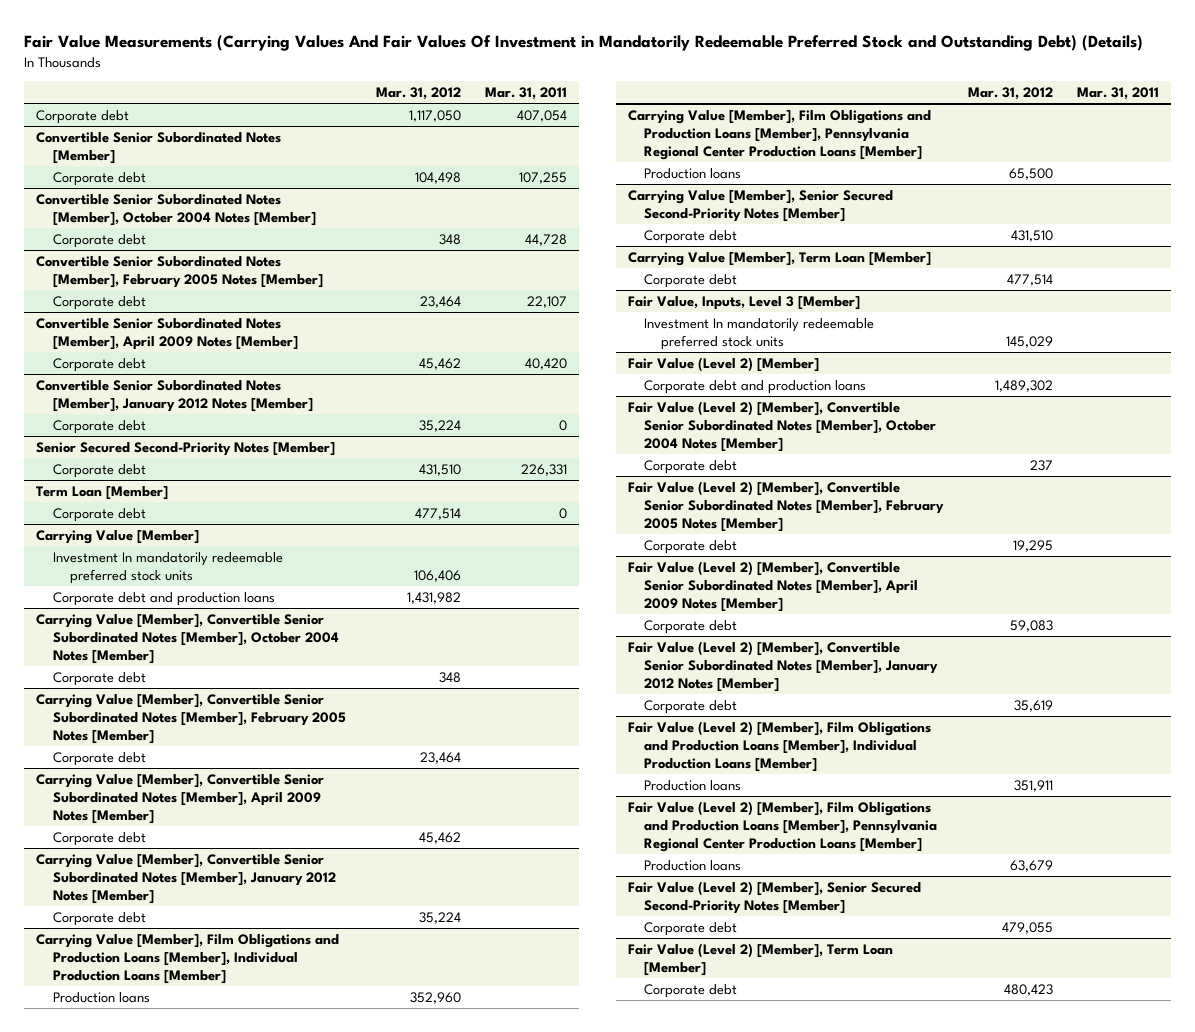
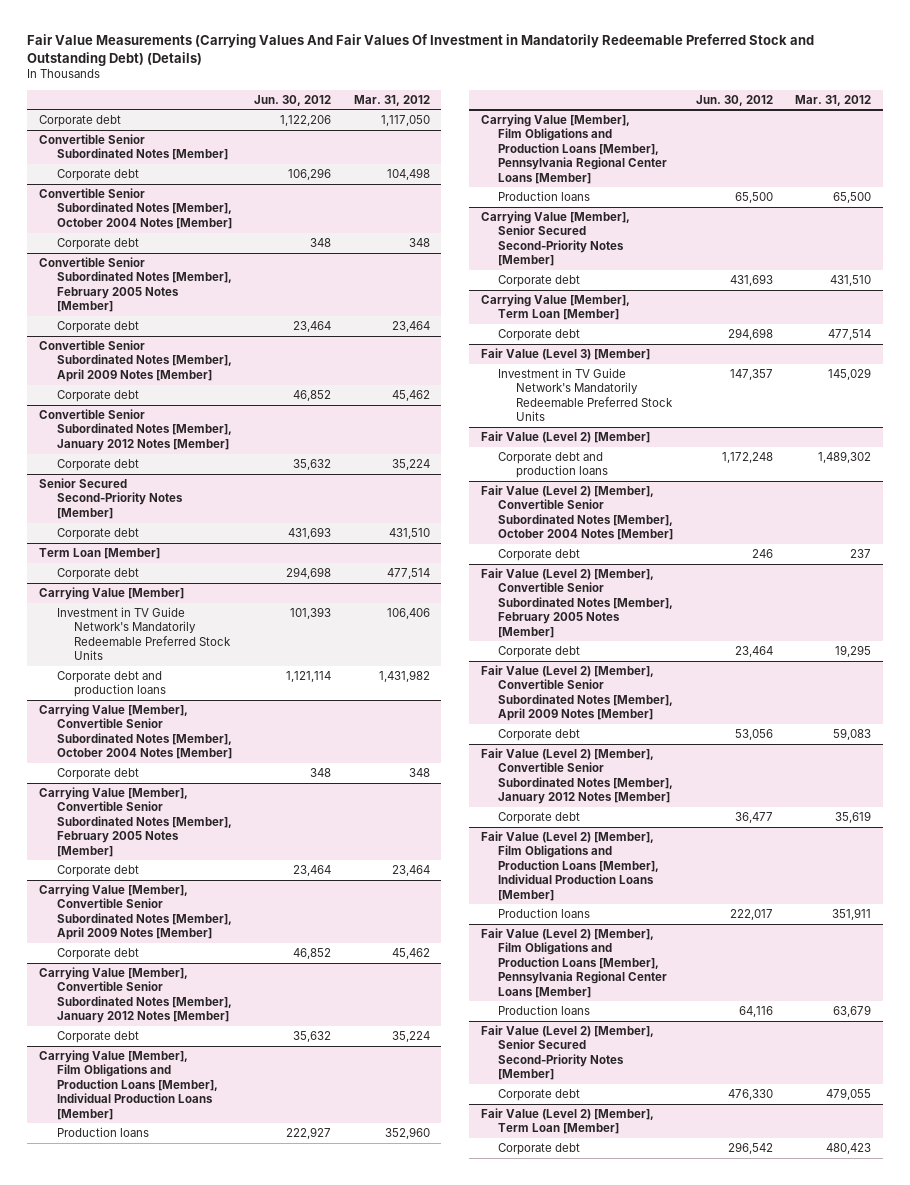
[485,86,568,100] Mar. 31, 2011 -> none
none -> [254,94,332,106] Jun. 30, 2012
[52,551,283,585] Investment In mandatorily redeemable preferred stock units -> [56,607,232,661] Investment in TV Guide Network's Mandatorily Redeemable Preferred Stock Units
[627,109,931,161] Carrying Value [Member], Film Obligations and Production Loans [Member], Pennsylvania Regional Center Production Loans [Member] -> [480,114,668,184] Carrying Value [Member], Film Obligations and Production Loans [Member], Pennsylvania Regional Center Loans [Member]
[627,295,860,310] Fair Value, Inputs, Level 3 [Member] -> [480,348,650,361] Fair Value (Level 3) [Member]
[644,317,875,351] Investment In mandatorily redeemable preferred stock units -> [498,368,674,422] Investment in TV Guide Network's Mandatorily Redeemable Preferred Stock Units
[627,800,938,853] Fair Value (Level 2) [Member], Film Obligations and Production Loans [Member], Pennsylvania Regional Center Production Loans [Member] -> [480,928,668,998] Fair Value (Level 2) [Member], Film Obligations and Production Loans [Member], Pennsylvania Regional Center Loans [Member]

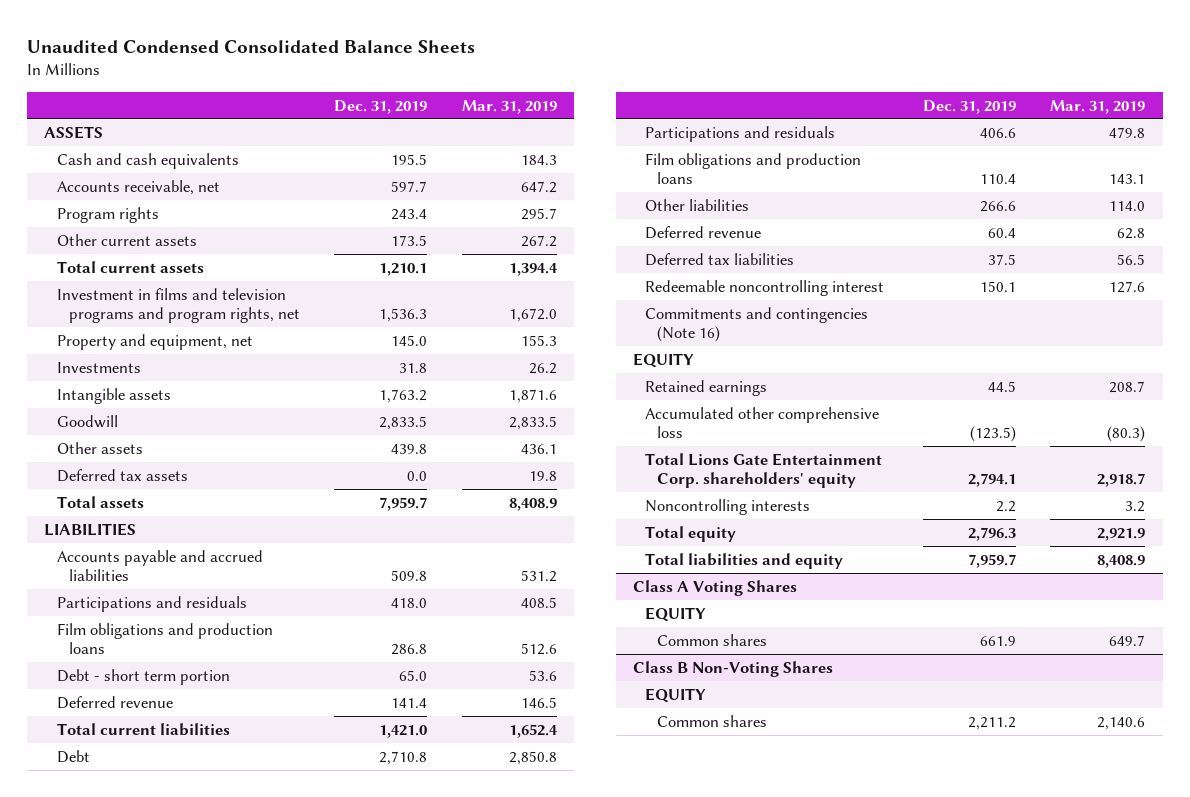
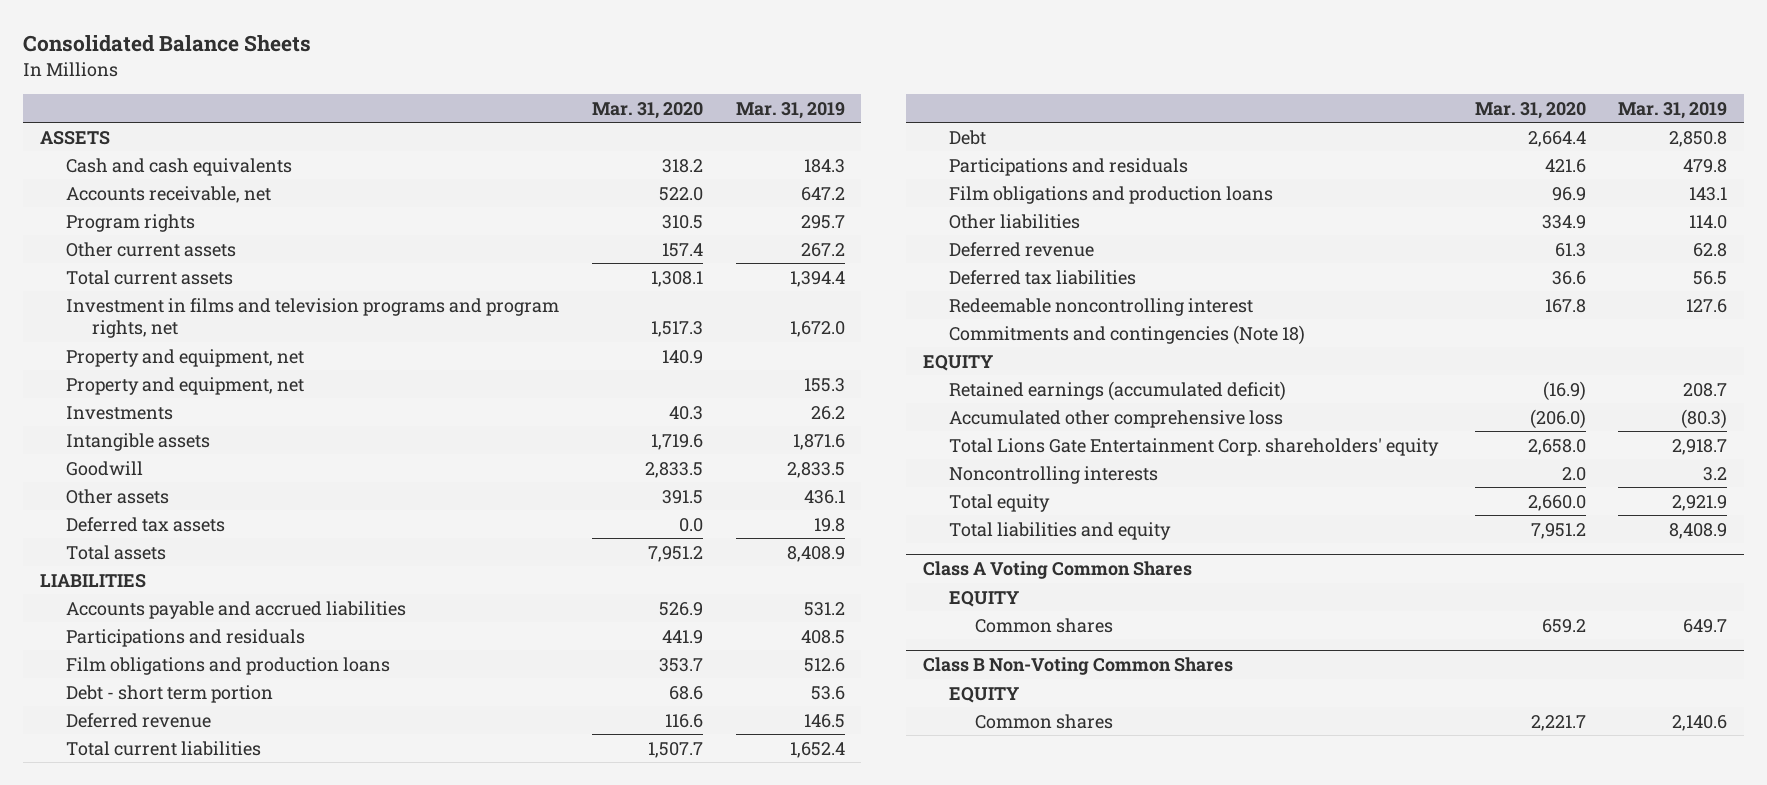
[27,39,476,53] Unaudited Condensed Consolidated Balance Sheets -> [23,35,312,53] Consolidated Balance Sheets
[334,99,428,114] Dec. 31, 2019 -> none
none -> [591,101,703,119] Mar. 31, 2020
none -> [65,348,304,367] Property and equipment, net
[645,306,869,343] Commitments and contingencies (Note 16) -> [948,324,1305,345] Commitments and contingencies (Note 18)
[645,379,768,396] Retained earnings -> [948,380,1286,401] Retained earnings (accumulated deficit)
[632,579,797,596] Class A Voting Shares -> [922,561,1192,580] Class A Voting Common Shares
[632,660,833,677] Class B Non-Voting Shares -> [922,657,1233,676] Class B Non-Voting Common Shares

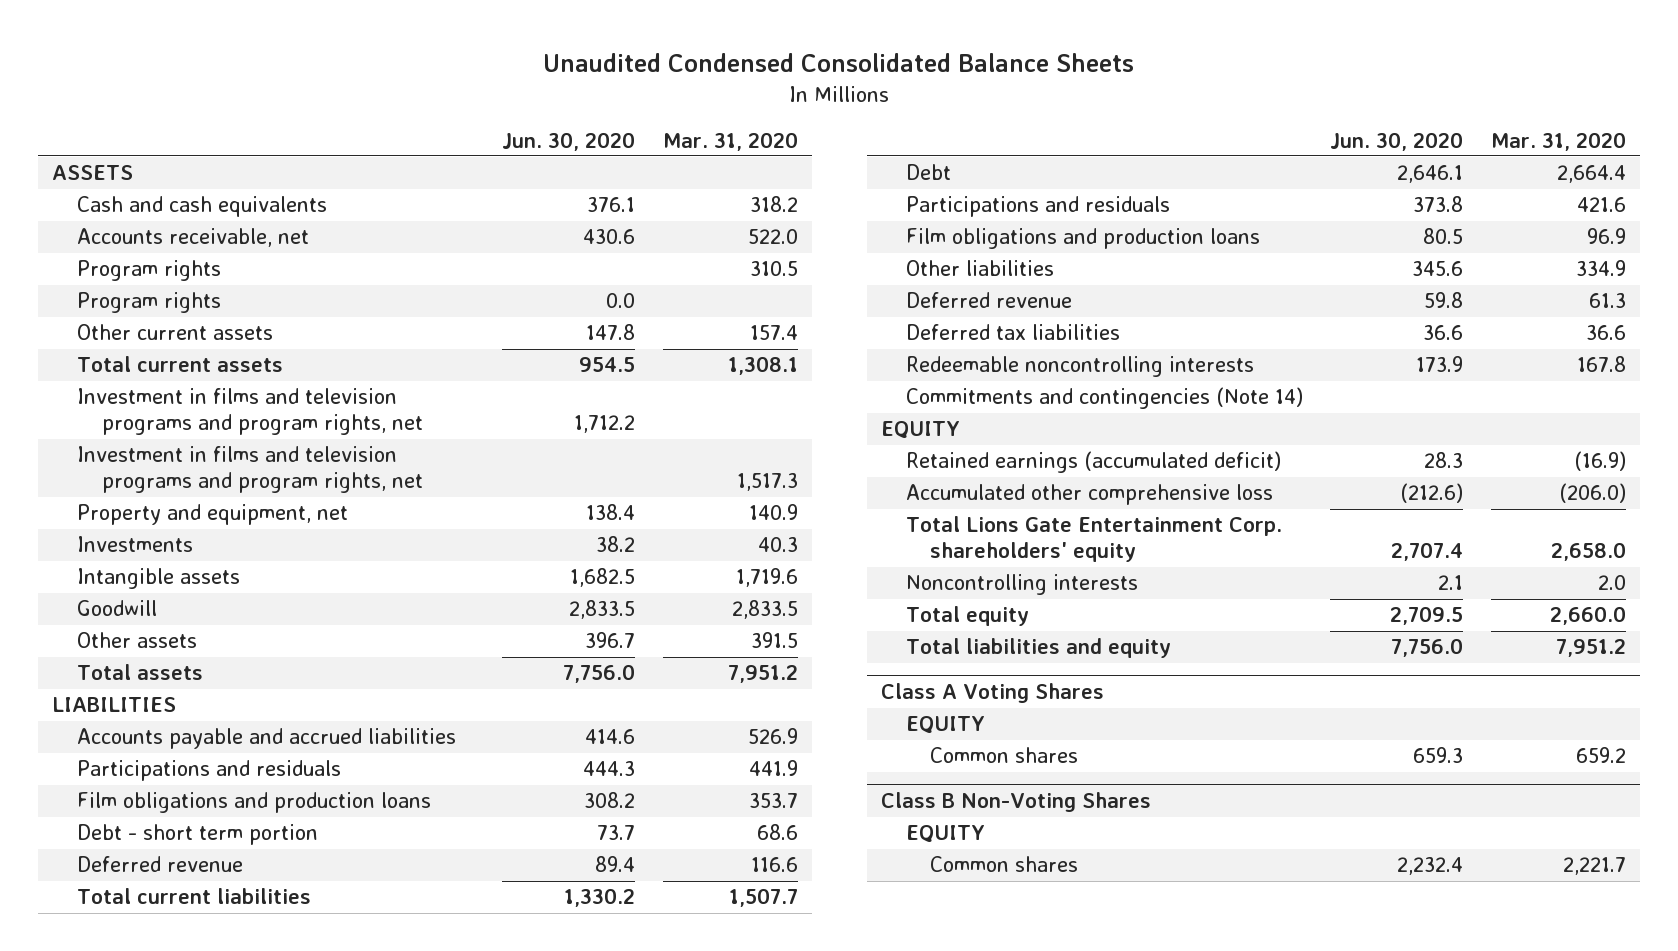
[23,35,312,53] Consolidated Balance Sheets -> [543,53,1135,73] Unaudited Condensed Consolidated Balance Sheets
[735,101,845,119] Mar. 31, 2019 -> none
none -> [501,131,635,151] Jun. 30, 2020
none -> [77,292,222,314] Program rights
none -> [77,388,423,436] Investment in films and television programs and program rights, net
[65,376,304,395] Property and equipment, net -> none
[65,516,225,532] Deferred tax assets -> none
[948,297,1253,316] Redeemable noncontrolling interest -> [905,356,1254,378] Redeemable noncontrolling interests
[948,324,1305,345] Commitments and contingencies (Note 18) -> [905,387,1303,410] Commitments and contingencies (Note 14)
[922,561,1192,580] Class A Voting Common Shares -> [880,683,1104,704] Class A Voting Shares
[922,657,1233,676] Class B Non-Voting Common Shares -> [880,792,1151,813] Class B Non-Voting Shares

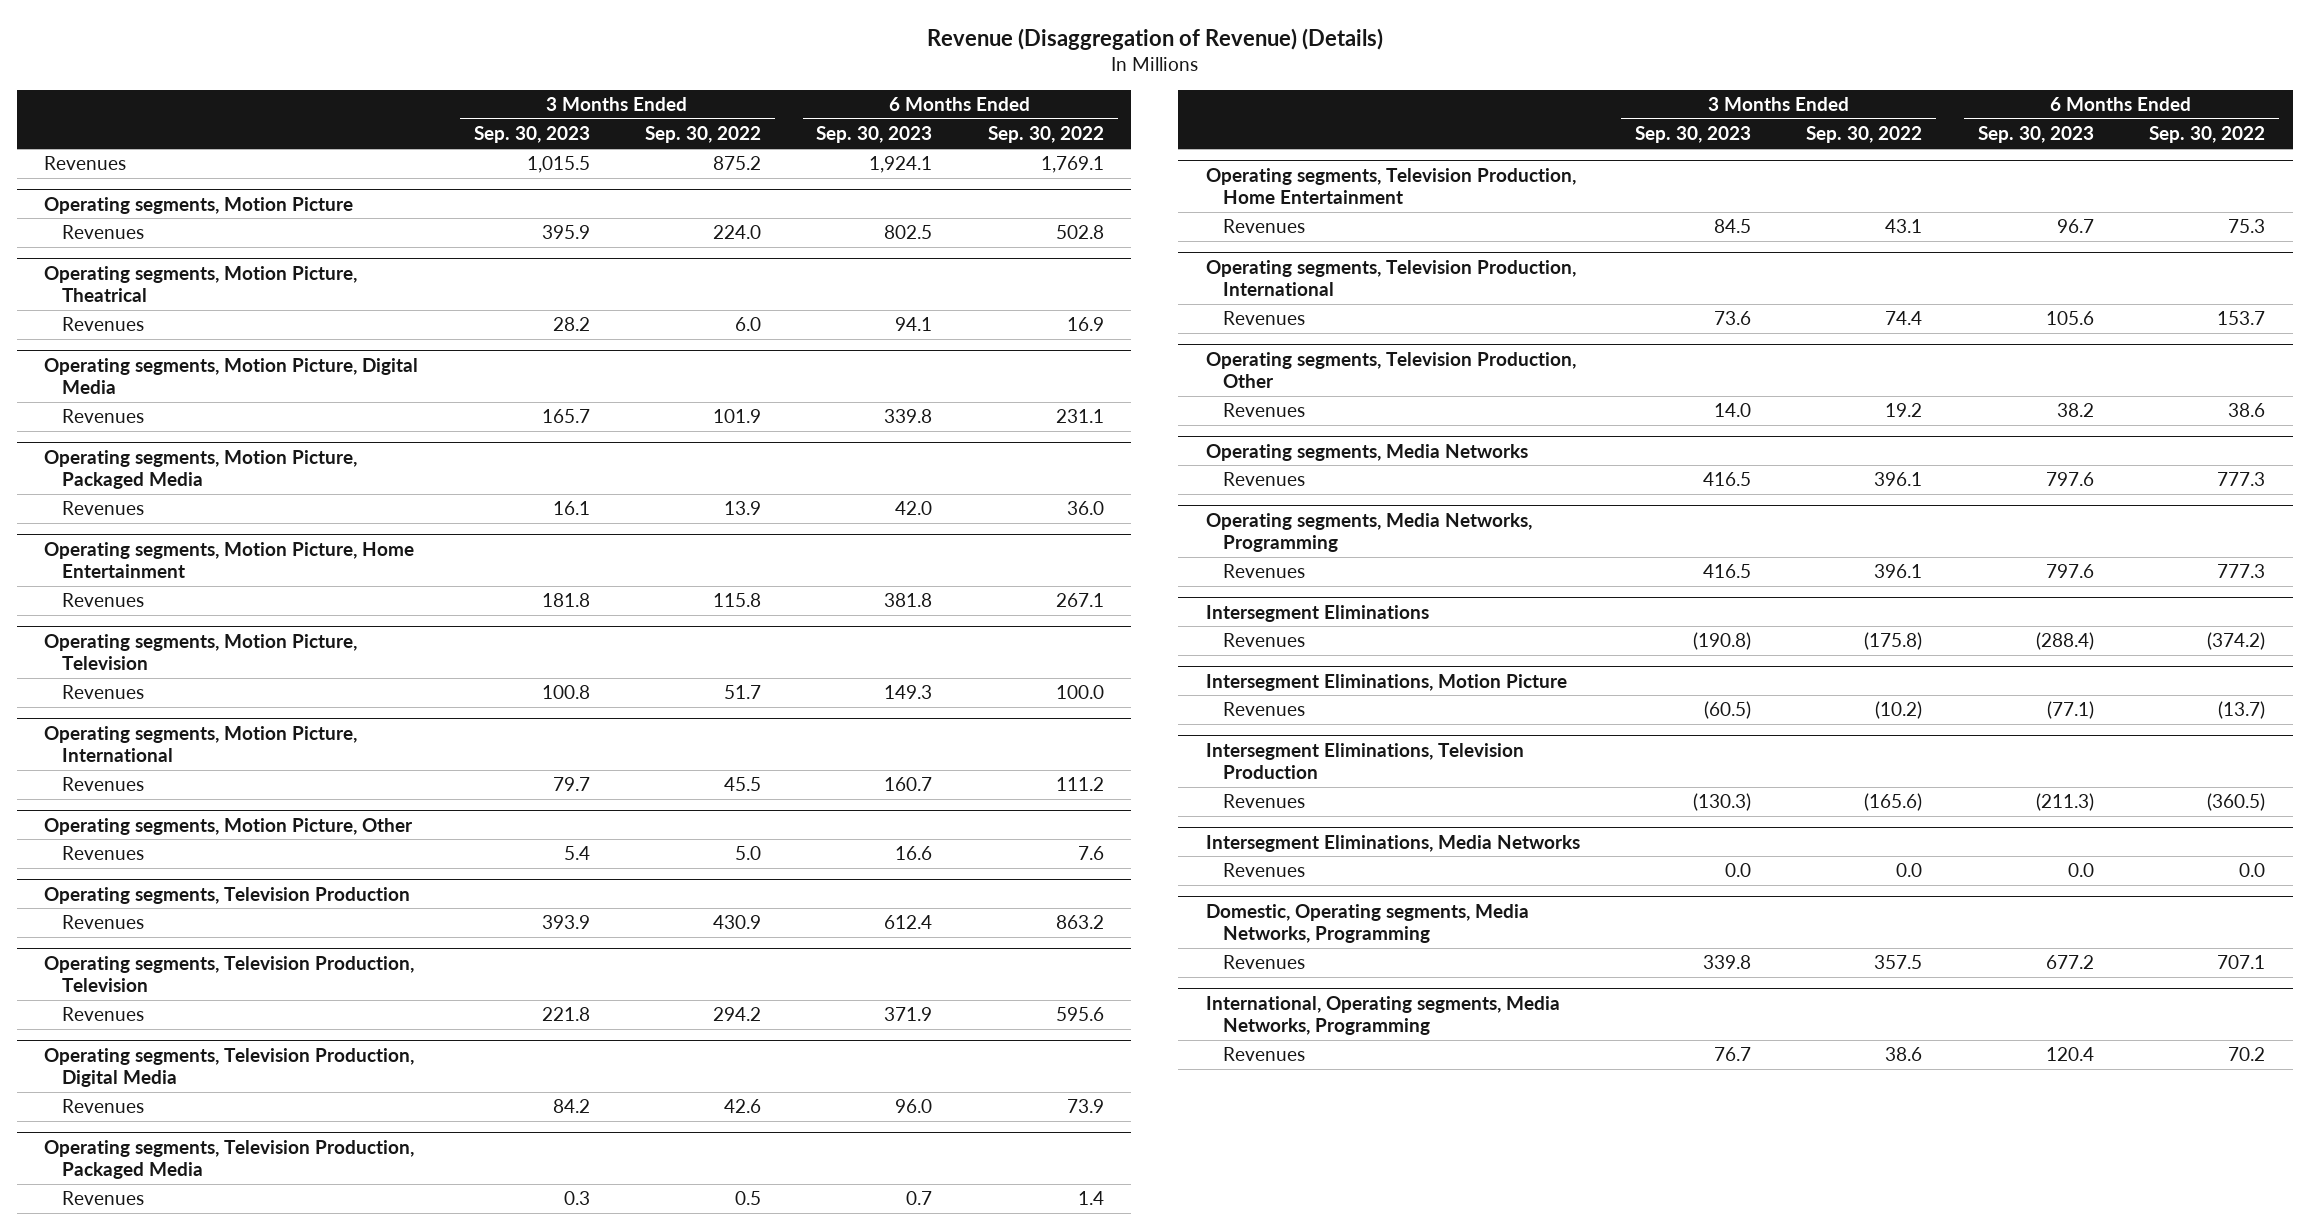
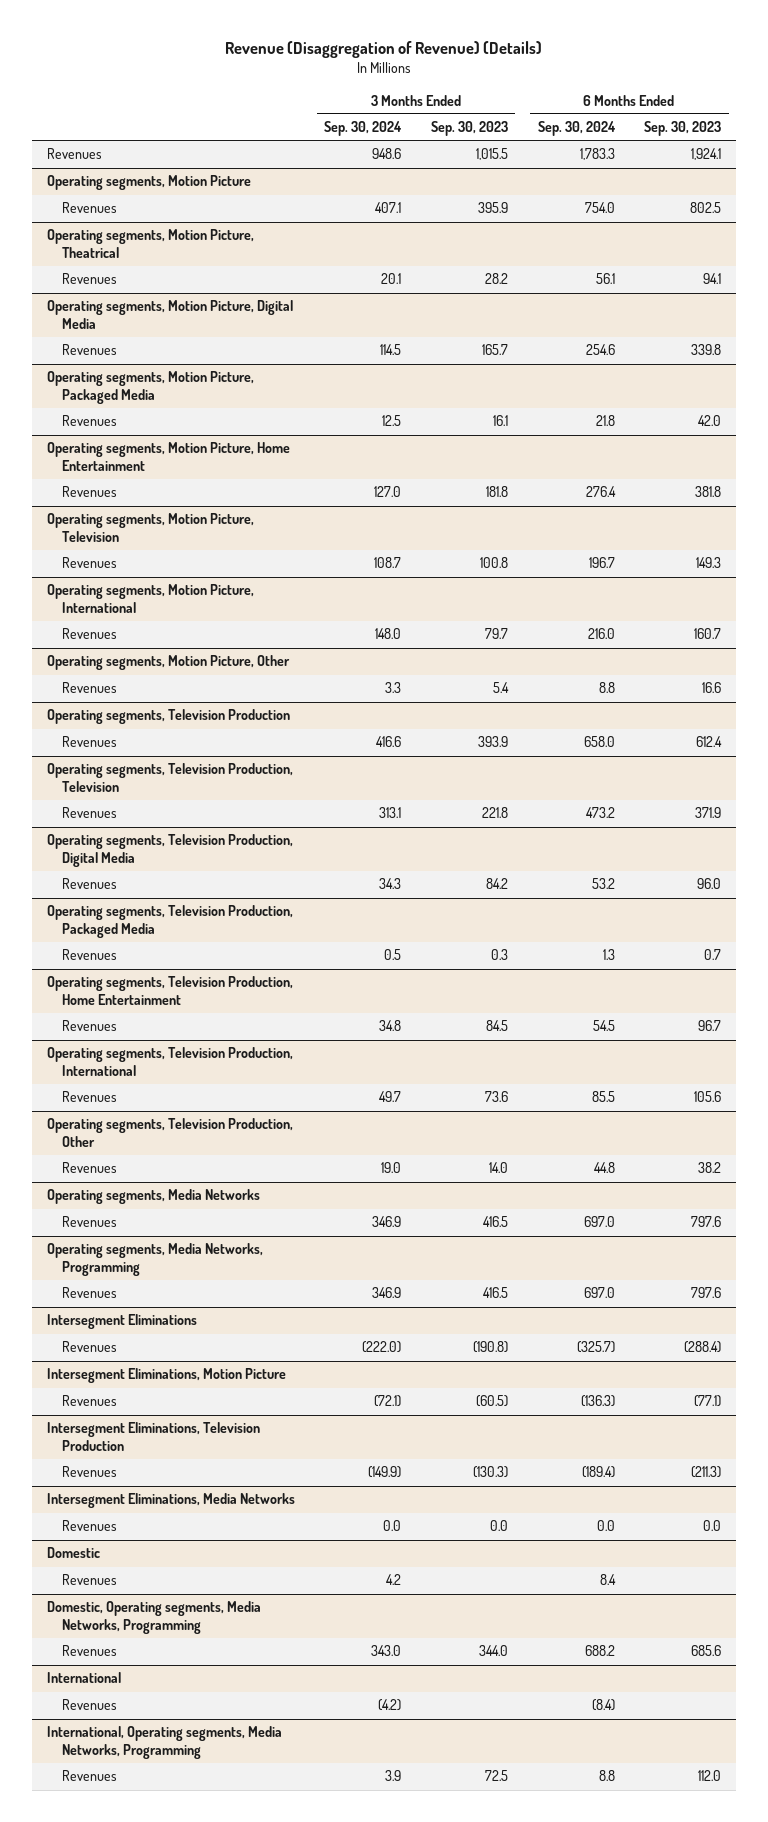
[645,126,762,144] Sep. 30, 2022 -> none
[987,126,1104,144] Sep. 30, 2022 -> none
none -> [324,121,403,137] Sep. 30, 2024
none -> [537,121,616,137] Sep. 30, 2024
none -> [46,1547,100,1559] Domestic
none -> [61,1574,117,1586] Revenues
[1703,955,1752,970] 339.8 -> [478,1645,508,1657] 344.0
[2045,955,2094,970] 677.2 -> [691,1645,722,1657] 685.6
none -> [46,1672,121,1684] International
none -> [61,1699,117,1711] Revenues
[1714,1047,1752,1062] 76.7 -> [484,1770,508,1782] 72.5
[2045,1047,2094,1062] 120.4 -> [698,1770,722,1782] 112.0

